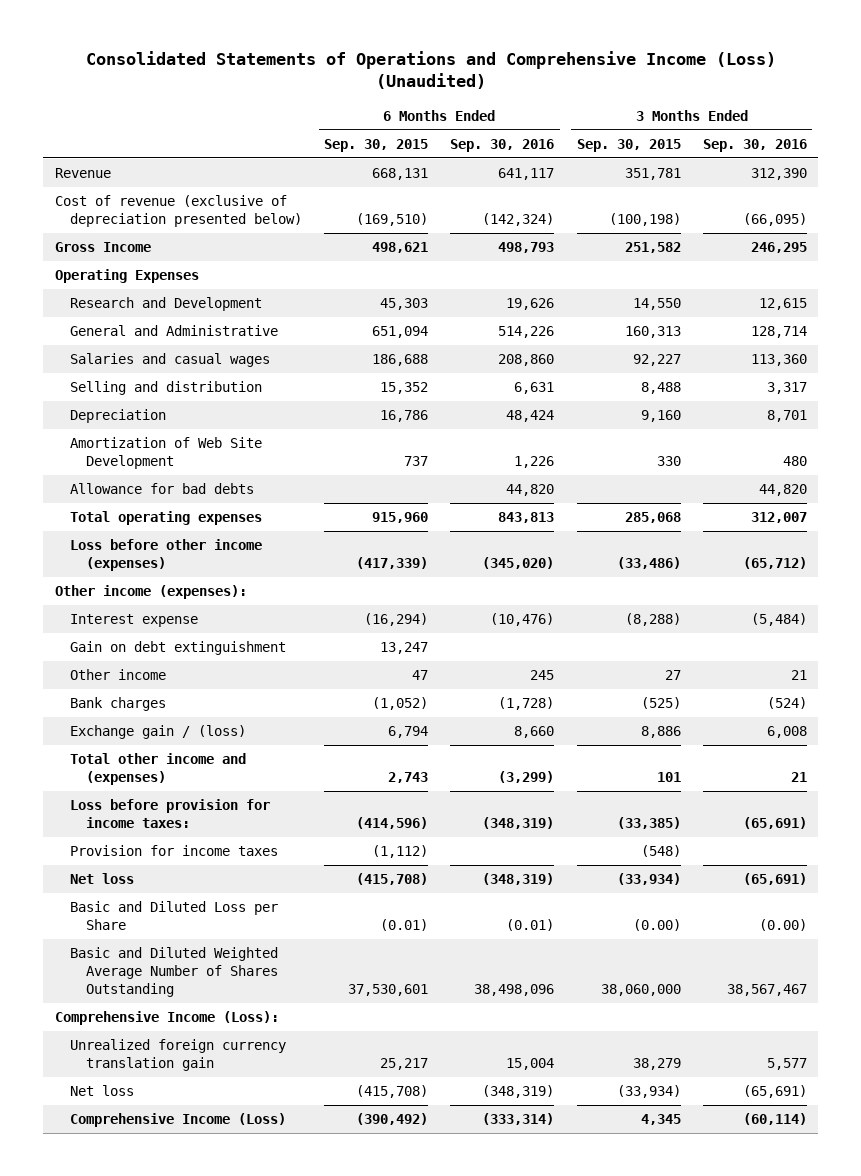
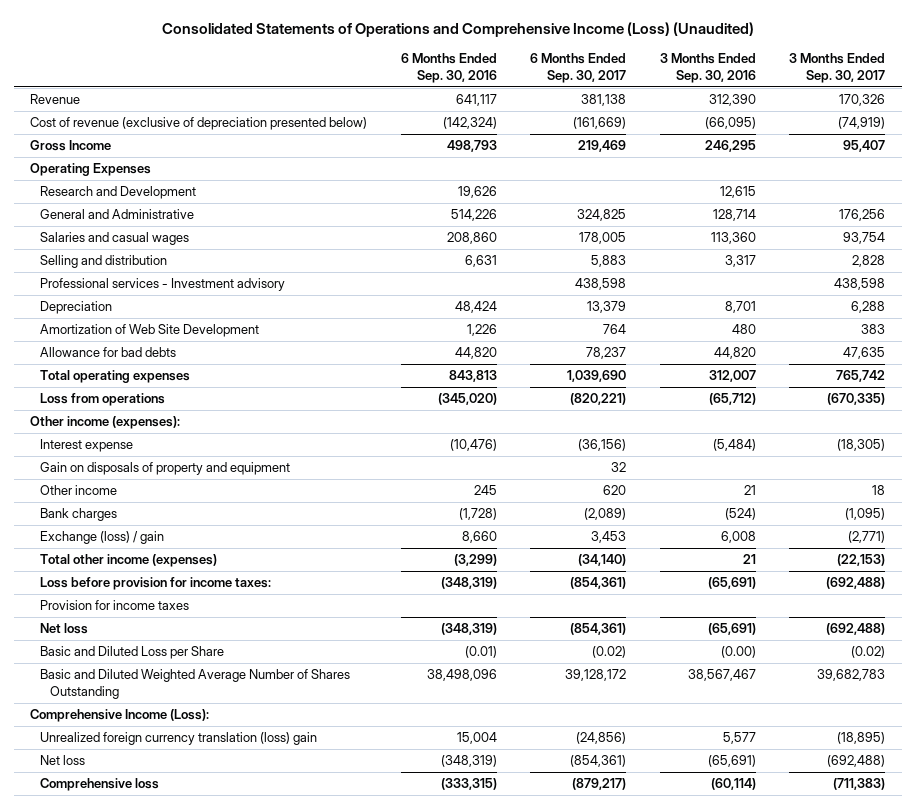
[324,139,429,153] Sep. 30, 2015 -> none
[576,139,681,153] Sep. 30, 2015 -> none
none -> [530,53,627,84] 6 Months Ended Sep. 30, 2017
none -> [789,53,886,84] 3 Months Ended Sep. 30, 2017
none -> [40,278,286,292] Professional services - Investment advisory
[70,539,263,572] Loss before other income (expenses) -> [40,393,166,407] Loss from operations
[70,641,287,656] Gain on debt extinguishment -> none
none -> [40,462,291,476] Gain on disposals of property and equipment
[70,725,247,740] Exchange gain / (loss) -> [40,531,165,545] Exchange (loss) / gain
[70,753,247,786] Total other income and (expenses) -> [40,554,218,568] Total other income (expenses)
[70,1039,287,1072] Unrealized foreign currency translation gain -> [40,732,318,746] Unrealized foreign currency translation (loss) gain
[70,1113,287,1128] Comprehensive Income (Loss) -> [40,778,160,792] Comprehensive loss
[482,1113,555,1126] (333,314) -> [440,778,497,791] (333,315)

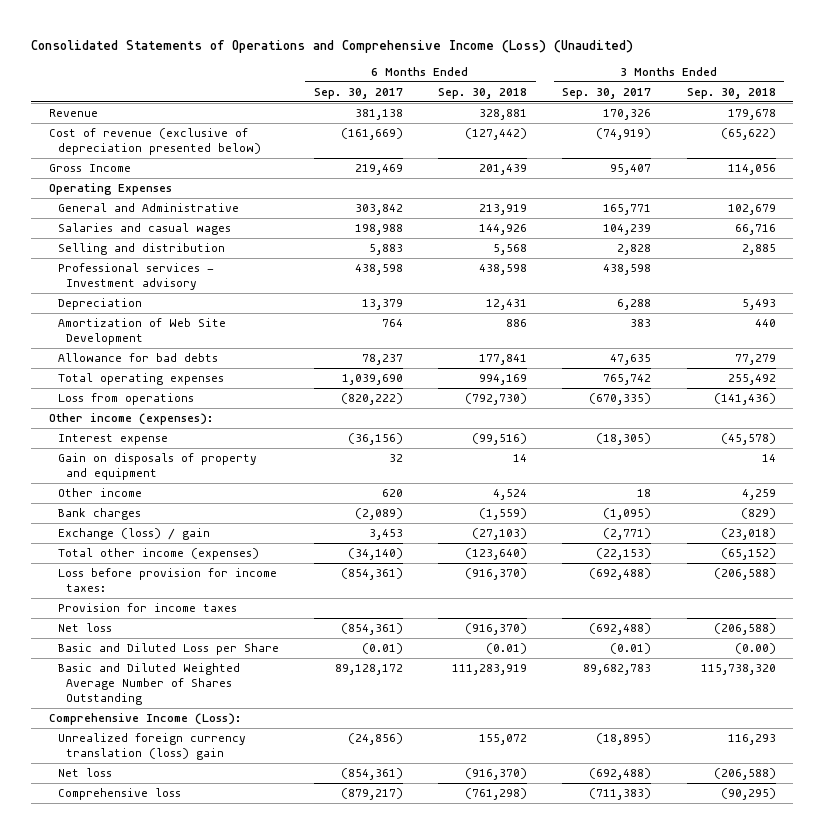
[400,53,497,84] 6 Months Ended Sep. 30, 2016 -> none
[659,53,756,84] 3 Months Ended Sep. 30, 2016 -> none
none -> [438,87,528,99] Sep. 30, 2018
none -> [686,87,776,99] Sep. 30, 2018
[40,186,197,200] Research and Development -> none
[577,209,627,222] 324,825 -> [354,204,403,216] 303,842
[839,209,886,222] 176,256 -> [603,204,652,216] 165,771
[579,232,627,245] 178,005 -> [354,224,403,236] 198,988
[843,232,886,245] 93,754 -> [603,224,652,236] 104,239
[570,393,627,406] (820,221) -> [340,393,403,406] (820,222)
[592,646,627,659] (0.02) -> [361,643,403,655] (0.01)
[851,646,886,659] (0.02) -> [610,643,652,655] (0.01)
[565,669,627,682] 39,128,172 -> [334,664,403,676] 89,128,172
[817,669,886,682] 39,682,783 -> [583,664,652,676] 89,682,783

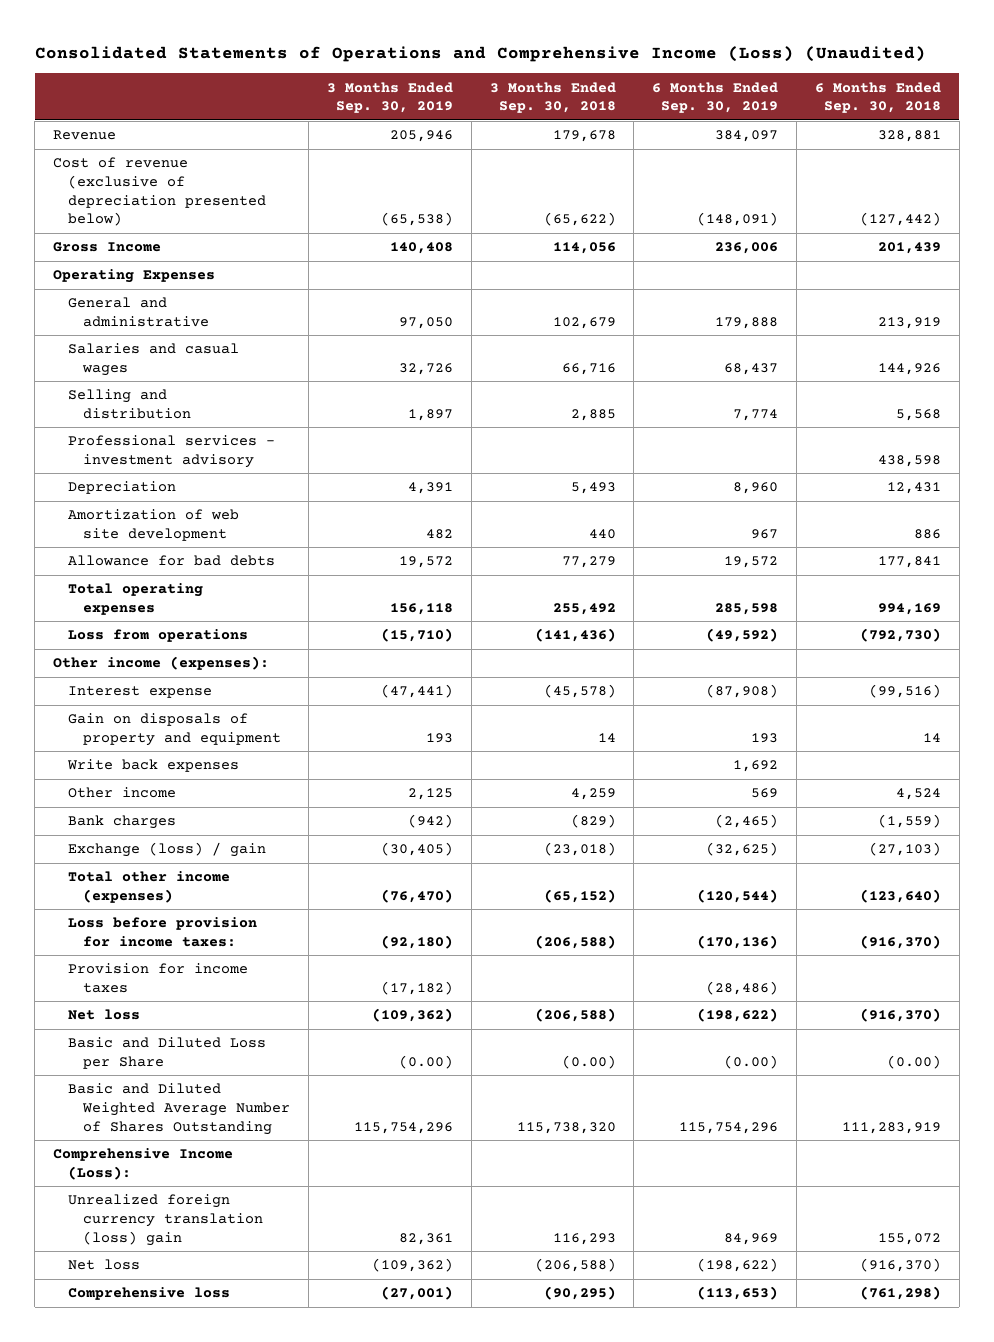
[313,87,403,99] Sep. 30, 2017 -> none
[562,87,652,99] Sep. 30, 2017 -> none
none -> [326,81,453,114] 3 Months Ended Sep. 30, 2019
none -> [652,81,779,114] 6 Months Ended Sep. 30, 2019
[57,203,239,213] General and Administrative -> [68,297,210,327] General and administrative
[57,263,214,291] Professional services - Investment advisory -> [68,435,276,468] Professional services - investment advisory
[57,318,226,346] Amortization of Web Site Development -> [68,509,240,541] Amortization of web site development
none -> [67,759,240,773] Write back expenses
[486,643,528,655] (0.01) -> [886,1054,941,1069] (0.00)

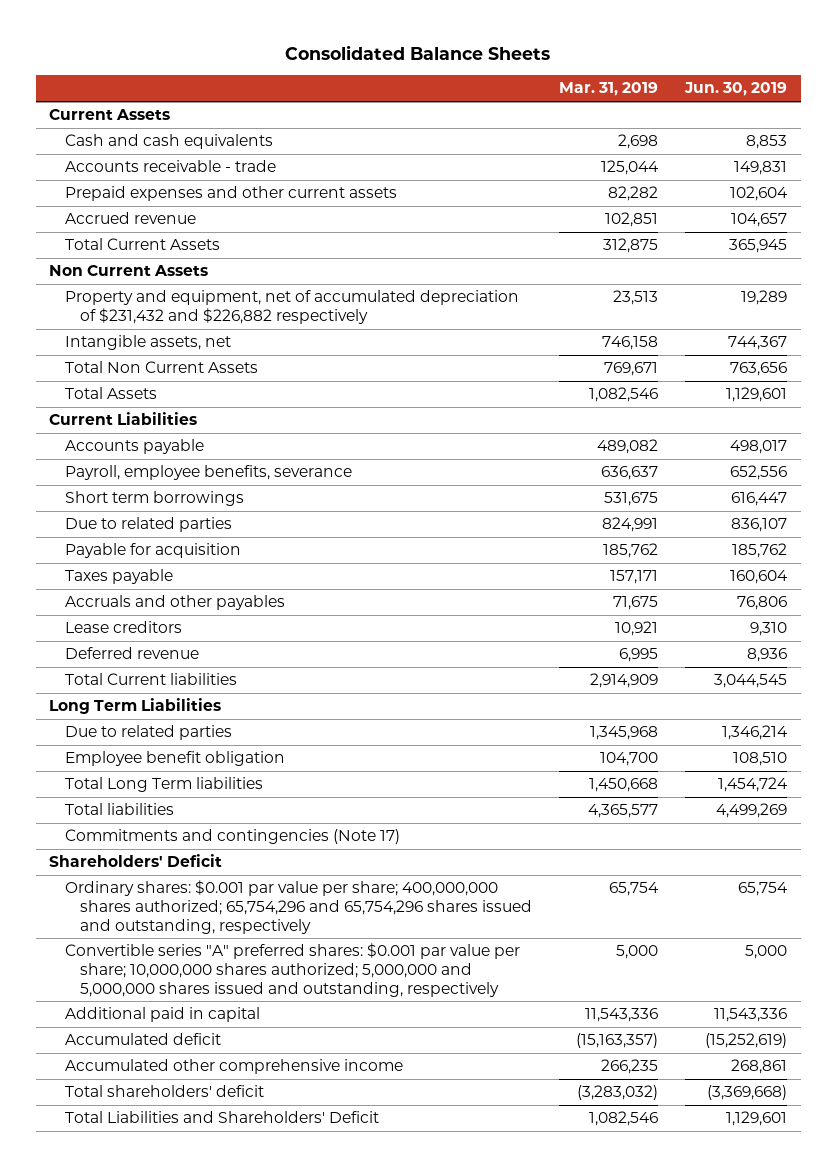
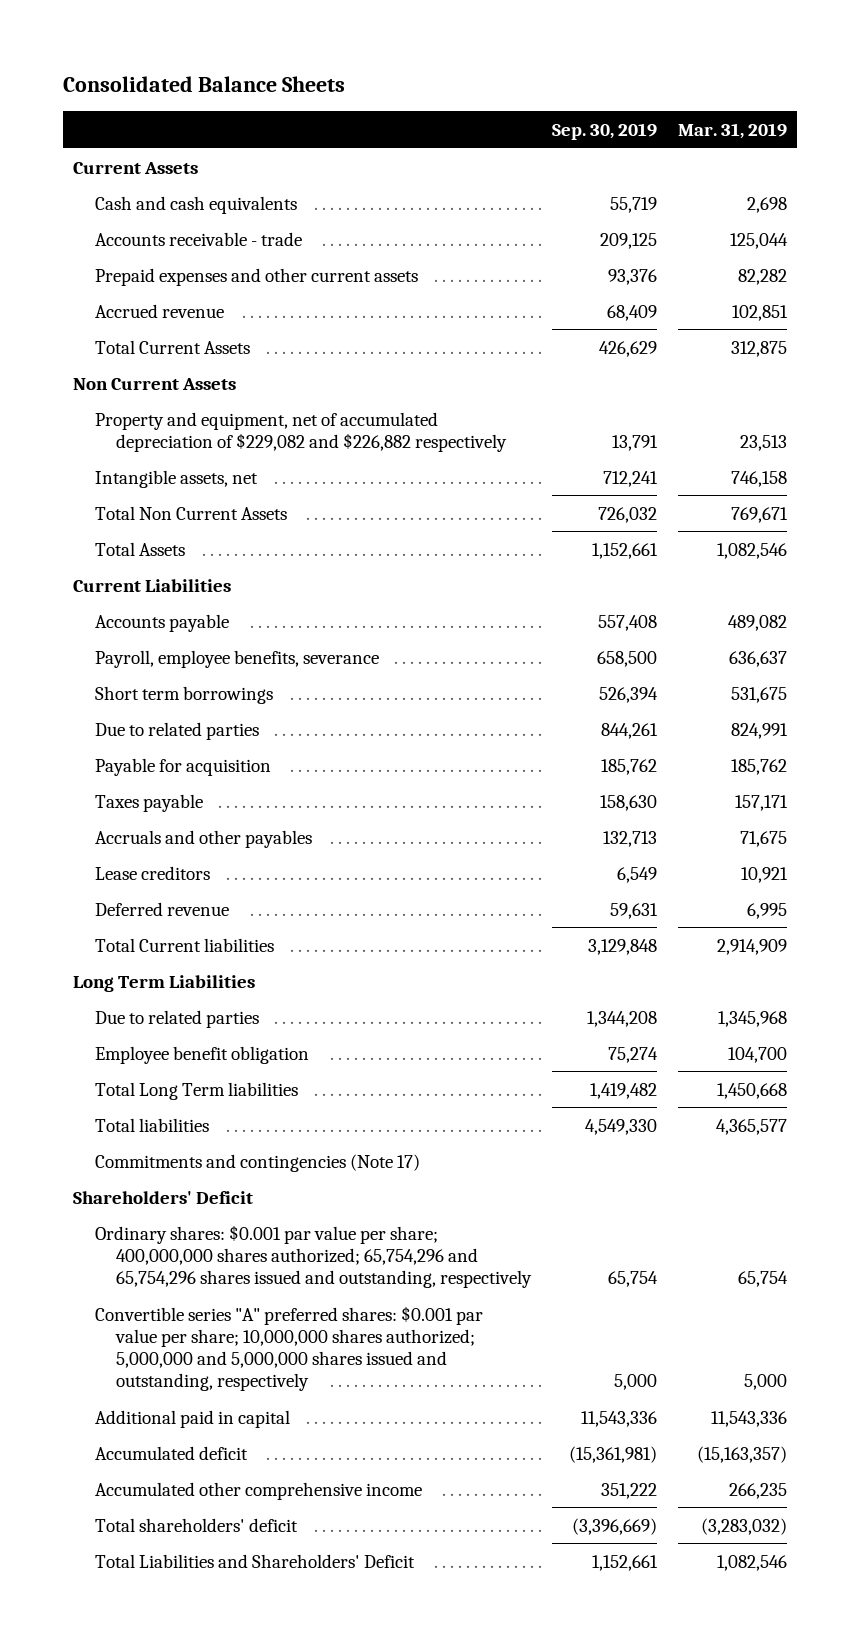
[684,82,788,97] Jun. 30, 2019 -> none
none -> [552,123,658,141] Sep. 30, 2019
[64,290,519,325] Property and equipment, net of accumulated depreciation of $231,432 and $226,882 respectively -> [94,411,508,452] Property and equipment, net of accumulated depreciation of $229,082 and $226,882 respectively

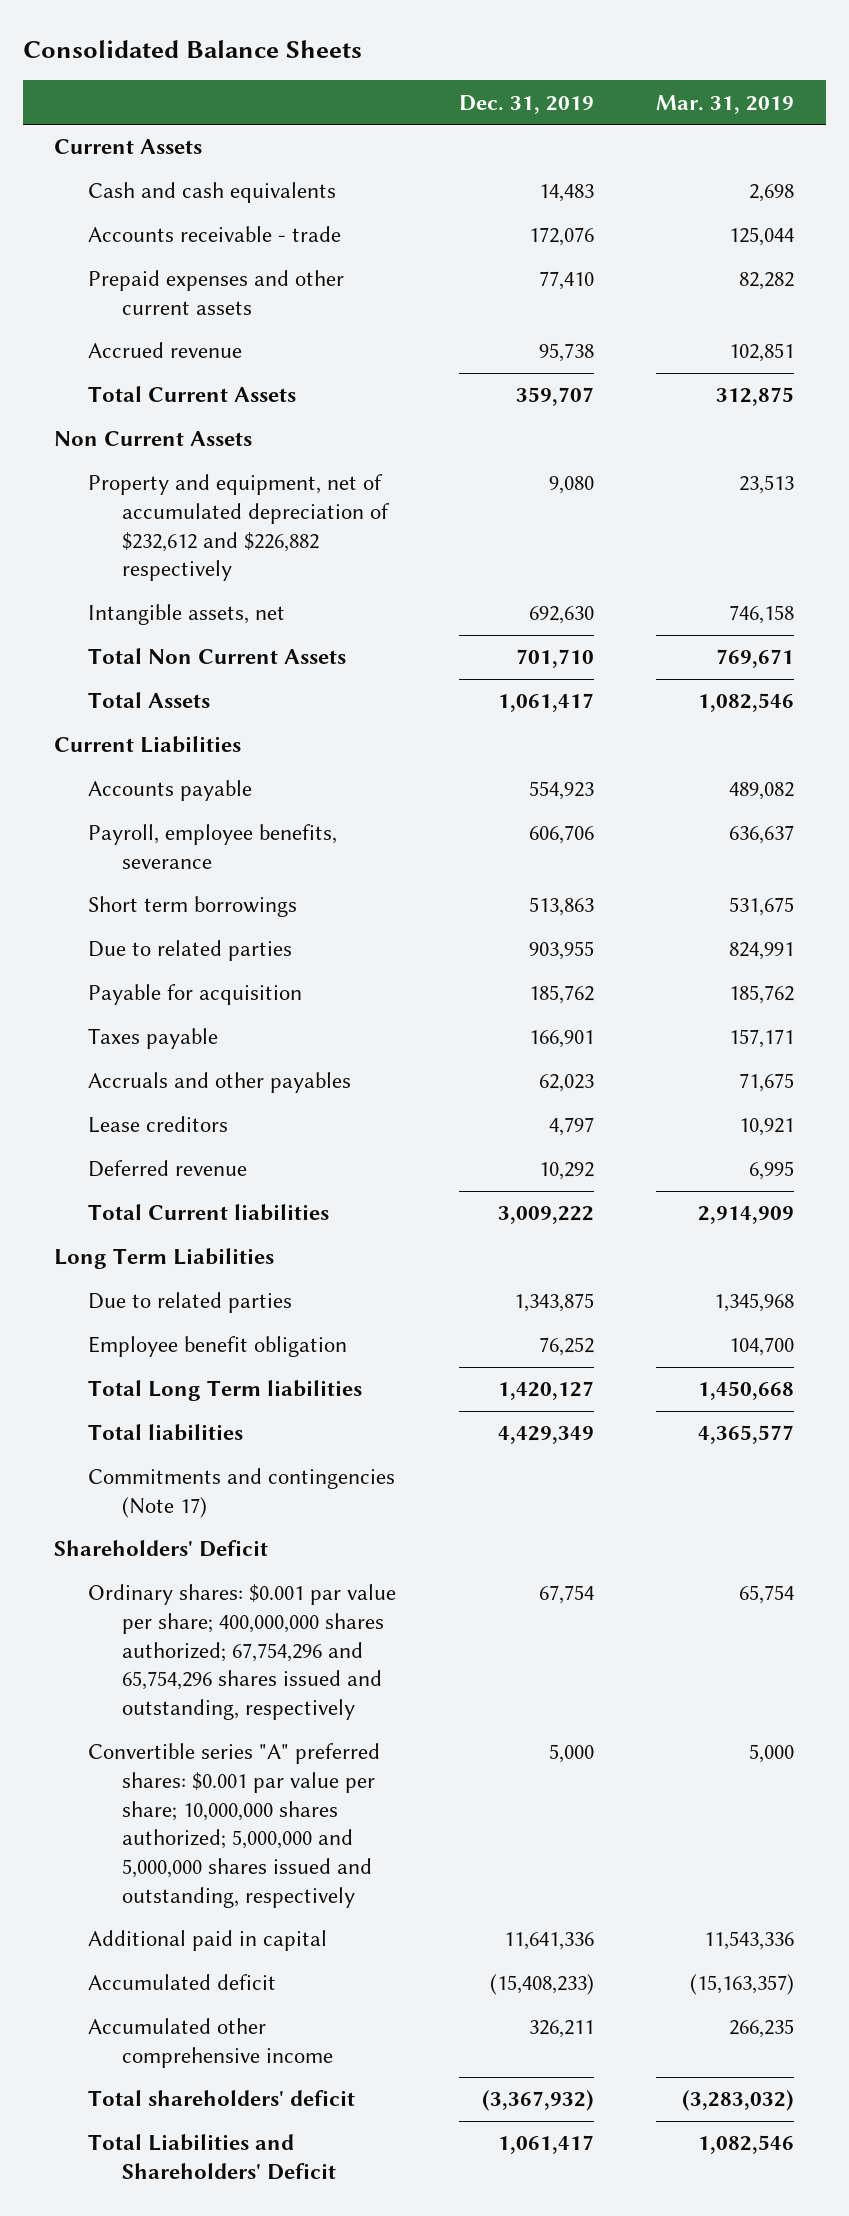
[552,123,658,141] Sep. 30, 2019 -> none
none -> [458,94,594,114] Dec. 31, 2019
[94,411,508,452] Property and equipment, net of accumulated depreciation of $229,082 and $226,882 respectively -> [88,474,391,582] Property and equipment, net of accumulated depreciation of $232,612 and $226,882 respectively
[94,1224,533,1289] Ordinary shares: $0.001 par value per share; 400,000,000 shares authorized; 65,754,296 and 65,754,296 shares issued and outstanding, respectively -> [88,1584,397,1721] Ordinary shares: $0.001 par value per share; 400,000,000 shares authorized; 67,754,296 and 65,754,296 shares issued and outstanding, respectively

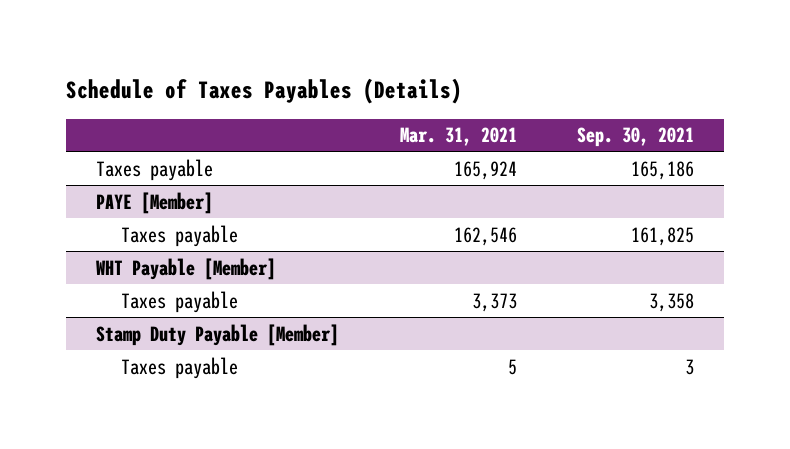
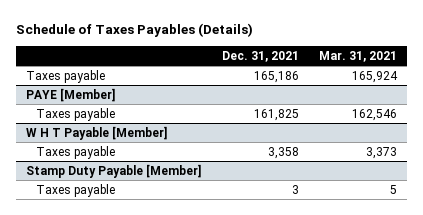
[576,127,694,148] Sep. 30, 2021 -> none
none -> [221,50,299,62] Dec. 31, 2021
[96,257,277,280] WHT Payable [Member] -> [26,125,168,140] W H T Payable [Member]

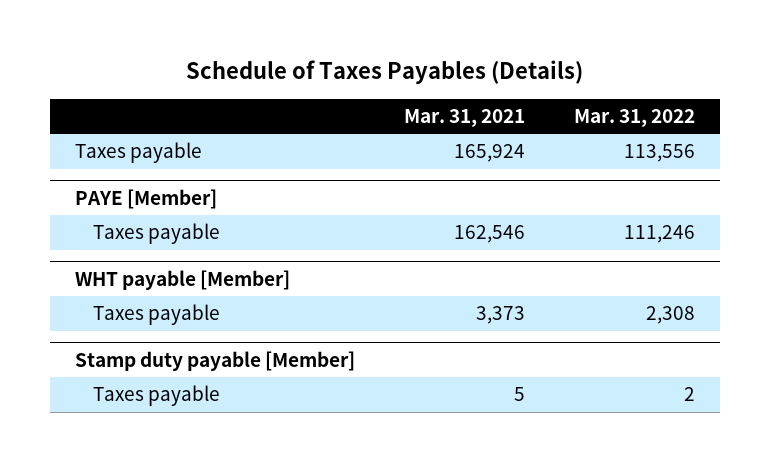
[221,50,299,62] Dec. 31, 2021 -> none
none -> [574,108,696,127] Mar. 31, 2022
[26,125,168,140] W H T Payable [Member] -> [74,269,290,290] WHT payable [Member]
[26,163,202,178] Stamp Duty Payable [Member] -> [74,350,355,371] Stamp duty payable [Member]

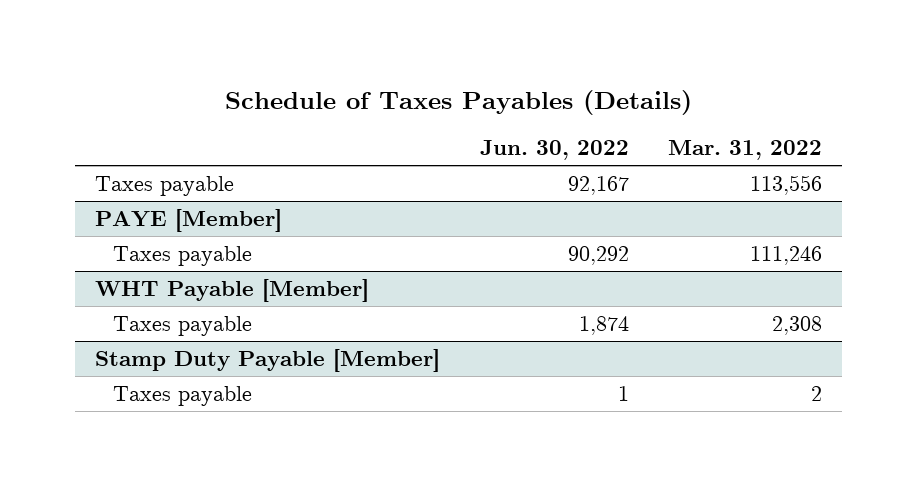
[403,108,525,127] Mar. 31, 2021 -> none
none -> [479,140,629,161] Jun. 30, 2022
[74,269,290,290] WHT payable [Member] -> [95,278,370,302] WHT Payable [Member]
[74,350,355,371] Stamp duty payable [Member] -> [95,348,441,372] Stamp Duty Payable [Member]

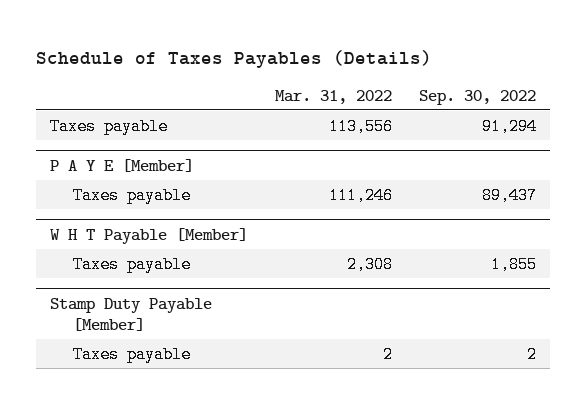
[479,140,629,161] Jun. 30, 2022 -> none
none -> [419,89,537,105] Sep. 30, 2022
[95,208,283,232] PAYE [Member] -> [49,158,194,172] P A Y E [Member]
[95,278,370,302] WHT Payable [Member] -> [49,227,248,244] W H T Payable [Member]

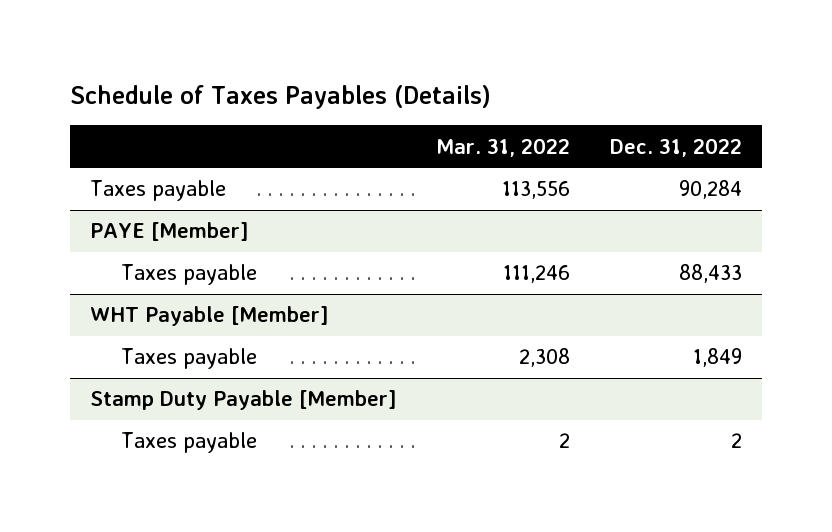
[419,89,537,105] Sep. 30, 2022 -> none
none -> [610,137,743,157] Dec. 31, 2022
[49,158,194,172] P A Y E [Member] -> [89,222,249,242] PAYE [Member]
[49,227,248,244] W H T Payable [Member] -> [89,306,329,327] WHT Payable [Member]

